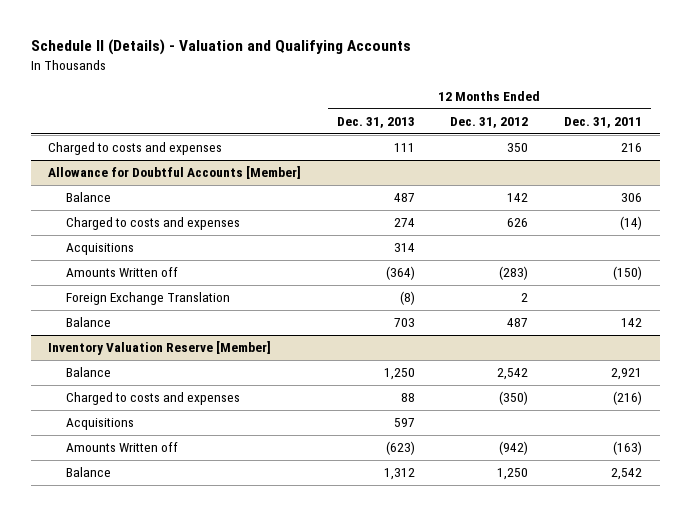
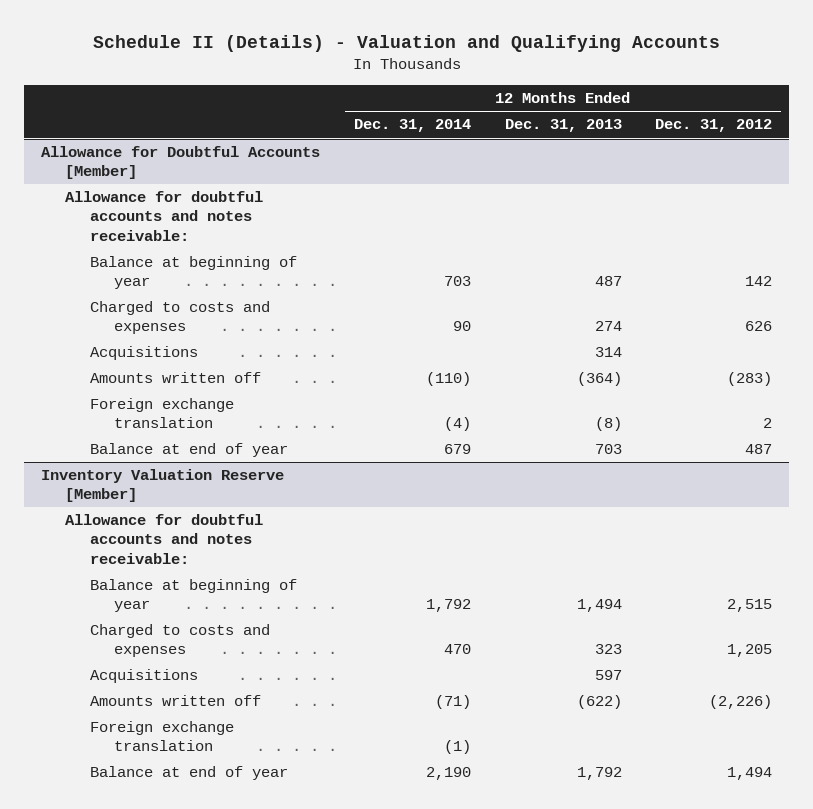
[563,116,642,128] Dec. 31, 2011 -> none
none -> [353,119,471,133] Dec. 31, 2014
[48,142,223,156] Charged to costs and expenses -> none
none -> [65,191,264,241] Allowance for doubtful accounts and notes receivable:
[65,192,111,203] Balance -> [89,256,297,290] Balance at beginning of year
[65,267,178,278] Amounts Written off -> [89,372,261,384] Amounts written off
[65,292,230,306] Foreign Exchange Translation -> [89,398,234,429] Foreign exchange translation
[65,317,111,328] Balance -> [89,443,288,458] Balance at end of year
none -> [65,514,264,564] Allowance for doubtful accounts and notes receivable:
[65,367,111,378] Balance -> [89,579,297,613] Balance at beginning of year
[383,368,415,381] 1,250 -> [576,599,622,613] 1,494
[497,368,529,381] 2,542 -> [727,599,773,613] 2,515
[400,393,415,403] 88 -> [594,644,622,655] 323
[499,391,529,406] (350) -> [727,644,773,658] 1,205
[65,442,178,453] Amounts Written off -> [89,695,261,707] Amounts written off
[385,441,415,456] (623) -> [576,695,622,710] (622)
[499,441,529,456] (942) -> [709,695,773,710] (2,226)
none -> [89,721,234,752] Foreign exchange translation
[65,467,111,478] Balance -> [89,766,288,781] Balance at end of year
[383,468,415,481] 1,312 -> [576,767,622,781] 1,792
[497,468,529,481] 1,250 -> [727,767,773,781] 1,494

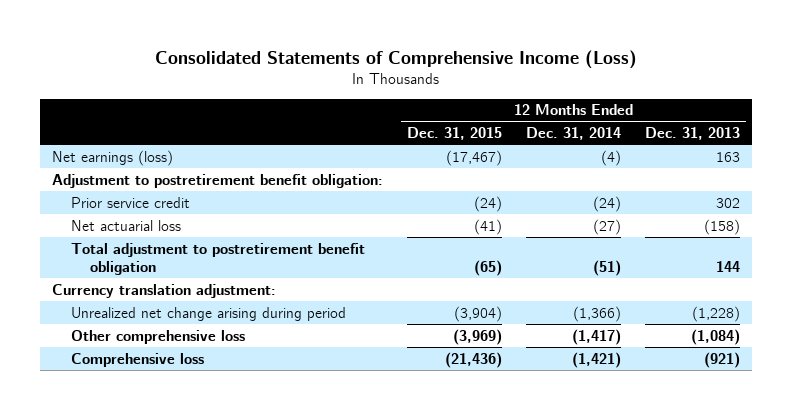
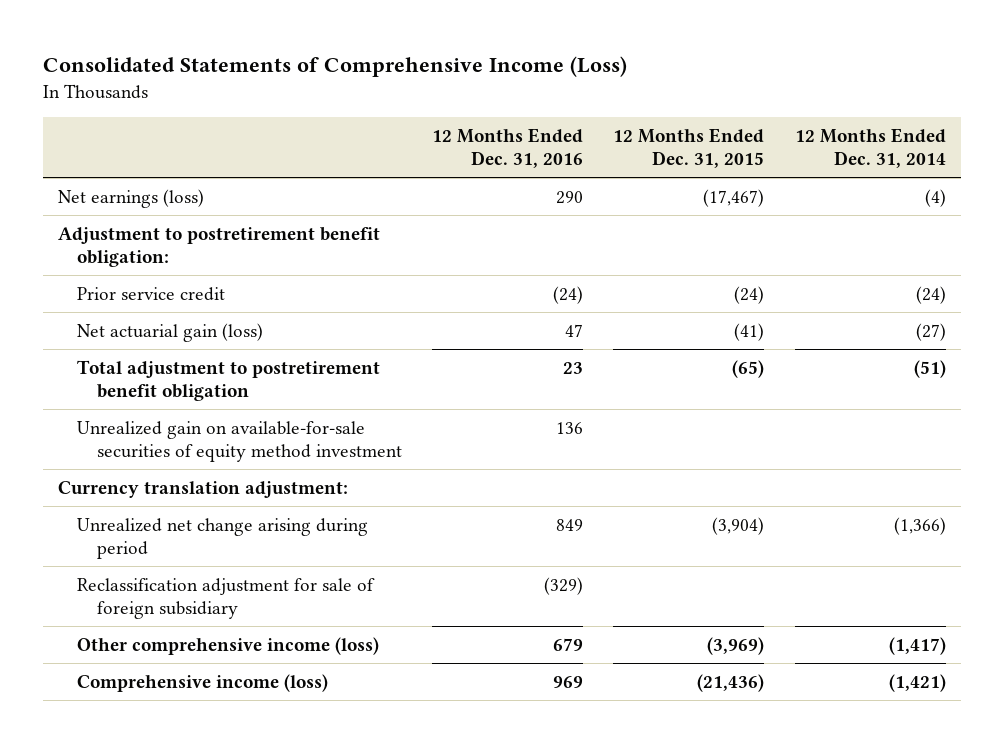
[644,127,740,141] Dec. 31, 2013 -> none
none -> [431,127,583,169] 12 Months Ended Dec. 31, 2016
[71,219,182,231] Net actuarial loss -> [77,322,264,342] Net actuarial gain (loss)
none -> [77,420,402,463] Unrealized gain on available-for-sale securities of equity method investment
none -> [77,577,376,620] Reclassification adjustment for sale of foreign subsidiary
[71,329,246,344] Other comprehensive loss -> [77,636,380,655] Other comprehensive income (loss)
[71,352,205,367] Comprehensive loss -> [77,673,329,692] Comprehensive income (loss)

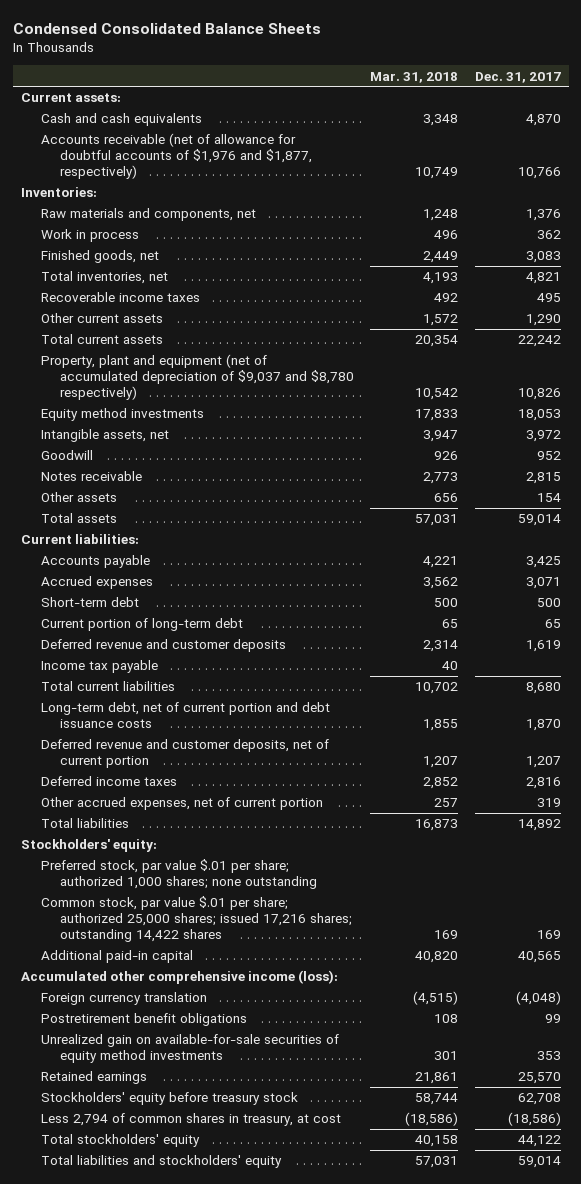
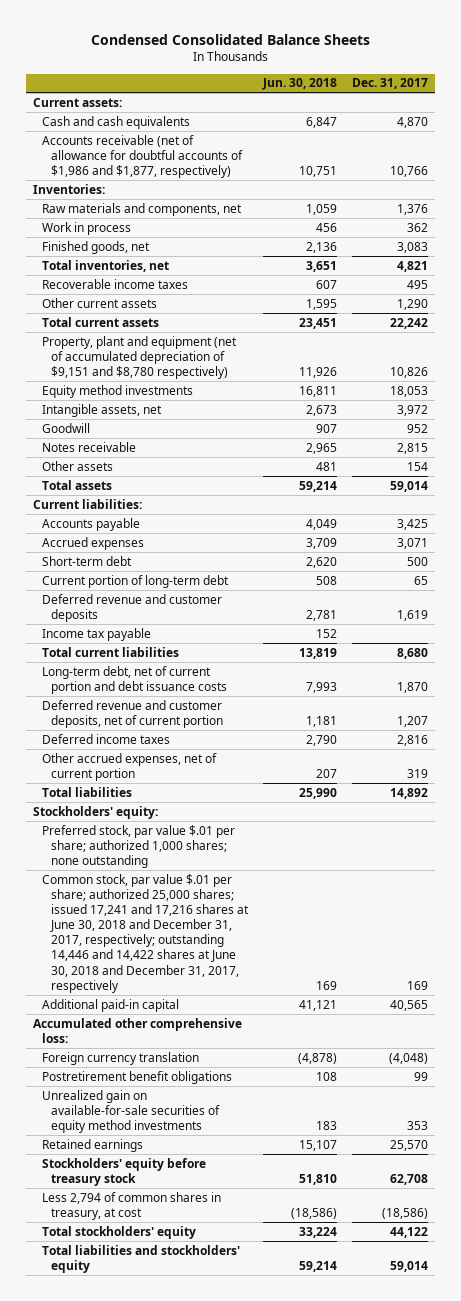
[370,71,459,83] Mar. 31, 2018 -> none
none -> [262,78,338,91] Jun. 30, 2018
[40,133,313,179] Accounts receivable (net of allowance for doubtful accounts of $1,976 and $1,877, respectively) -> [42,134,244,178] Accounts receivable (net of allowance for doubtful accounts of $1,986 and $1,877, respectively)
[40,354,355,400] Property, plant and equipment (net of accumulated depreciation of $9,037 and $8,780 respectively) -> [42,335,238,379] Property, plant and equipment (net of accumulated depreciation of $9,151 and $8,780 respectively)
[40,896,353,942] Common stock, par value $.01 per share; authorized 25,000 shares; issued 17,216 shares; outstanding 14,422 shares -> [42,873,250,993] Common stock, par value $.01 per share; authorized 25,000 shares; issued 17,241 and 17,216 shares at June 30, 2018 and December 31, 2017, respectively; outstanding 14,446 and 14,422 shares at June 30, 2018 and December 31, 2017, respectively
[20,970,338,985] Accumulated other comprehensive income (loss): -> [33,1017,243,1043] Accumulated other comprehensive loss:

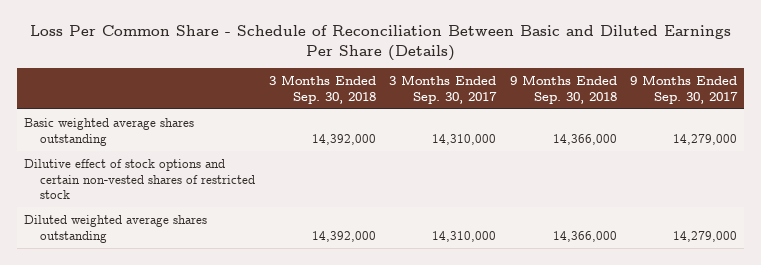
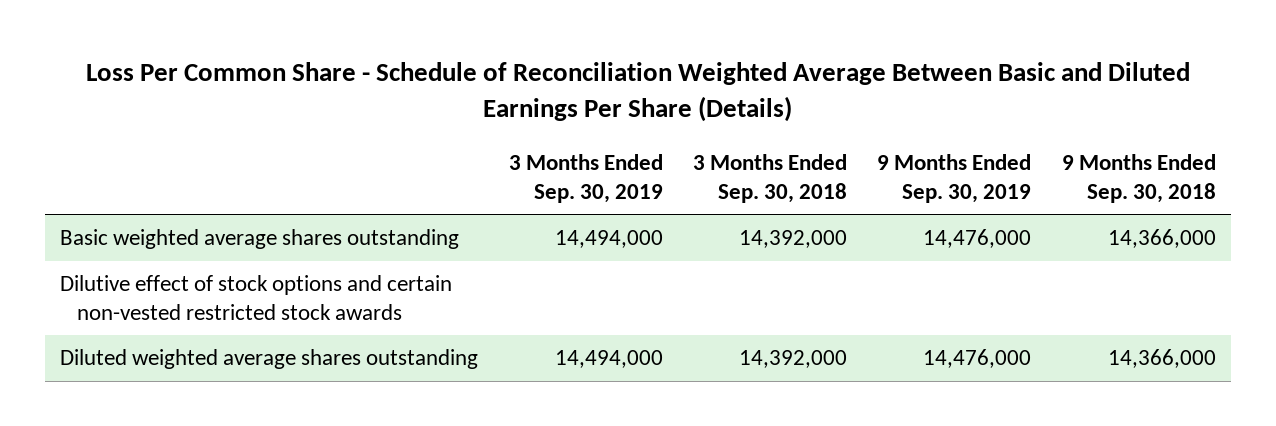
[29,25,731,61] Loss Per Common Share - Schedule of Reconciliation Between Basic and Diluted Earnings Per Share (Details) -> [85,61,1190,122] Loss Per Common Share - Schedule of Reconciliation Weighted Average Between Basic and Diluted Earnings Per Share (Details)
[389,74,498,104] 3 Months Ended Sep. 30, 2017 -> none
[630,74,739,104] 9 Months Ended Sep. 30, 2017 -> none
none -> [508,154,663,203] 3 Months Ended Sep. 30, 2019
none -> [877,154,1032,203] 9 Months Ended Sep. 30, 2019
[23,158,256,200] Dilutive effect of stock options and certain non-vested shares of restricted stock -> [60,275,453,320] Dilutive effect of stock options and certain non-vested restricted stock awards

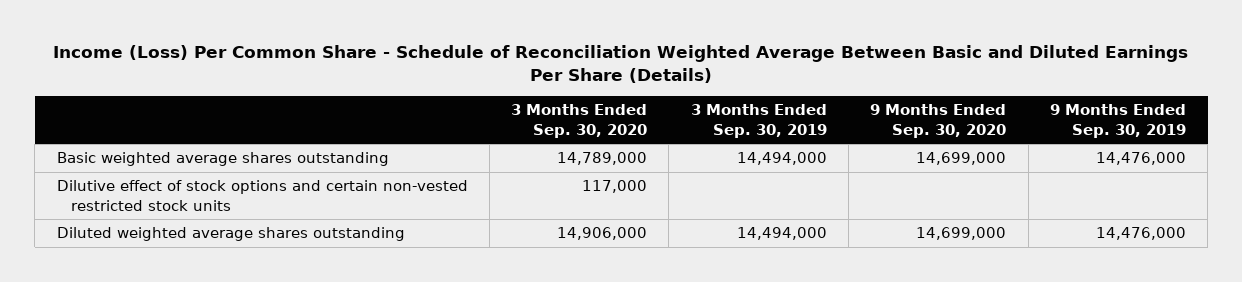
[85,61,1190,122] Loss Per Common Share - Schedule of Reconciliation Weighted Average Between Basic and Diluted Earnings Per Share (Details) -> [53,44,1189,84] Income (Loss) Per Common Share - Schedule of Reconciliation Weighted Average Between Basic and Diluted Earnings Per Share (Details)
[692,154,847,203] 3 Months Ended Sep. 30, 2018 -> none
[1061,154,1216,203] 9 Months Ended Sep. 30, 2018 -> none
none -> [511,104,648,138] 3 Months Ended Sep. 30, 2020
none -> [870,104,1007,138] 9 Months Ended Sep. 30, 2020
[60,275,453,320] Dilutive effect of stock options and certain non-vested restricted stock awards -> [56,180,468,211] Dilutive effect of stock options and certain non-vested restricted stock units

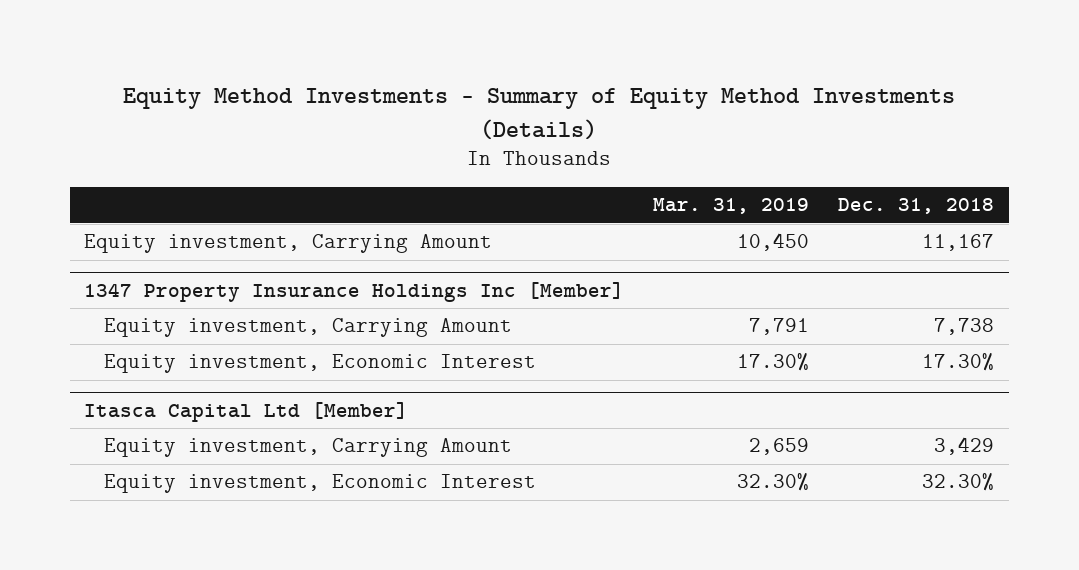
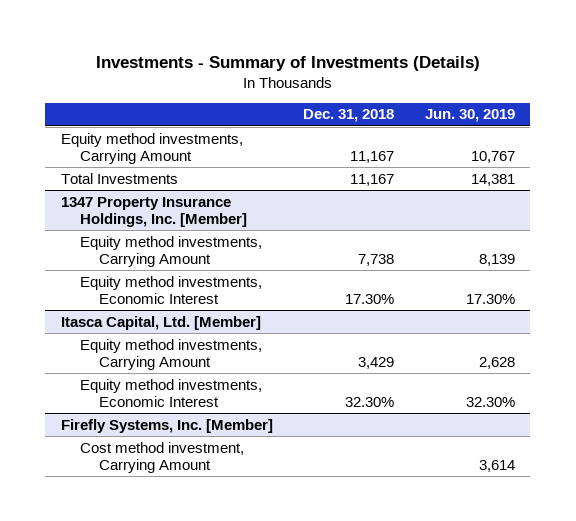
[123,88,956,140] Equity Method Investments - Summary of Equity Method Investments (Details) -> [95,56,480,72] Investments - Summary of Investments (Details)
[653,198,810,215] Mar. 31, 2019 -> none
none -> [425,109,516,123] Jun. 30, 2019
[84,234,493,254] Equity investment, Carrying Amount -> [60,132,243,164] Equity method investments, Carrying Amount
none -> [60,172,178,184] Total Investments
[84,282,625,303] 1347 Property Insurance Holdings Inc [Member] -> [60,196,247,227] 1347 Property Insurance Holdings, Inc. [Member]
[104,318,513,338] Equity investment, Carrying Amount -> [79,235,262,267] Equity method investments, Carrying Amount
[104,354,537,374] Equity investment, Economic Interest -> [79,275,262,304] Equity method investments, Economic Interest
[84,402,409,423] Itasca Capital Ltd [Member] -> [60,315,261,330] Itasca Capital, Ltd. [Member]
[104,438,513,458] Equity investment, Carrying Amount -> [79,338,262,370] Equity method investments, Carrying Amount
[104,474,537,494] Equity investment, Economic Interest -> [79,378,262,407] Equity method investments, Economic Interest
none -> [60,418,273,433] Firefly Systems, Inc. [Member]
none -> [79,441,244,473] Cost method investment, Carrying Amount

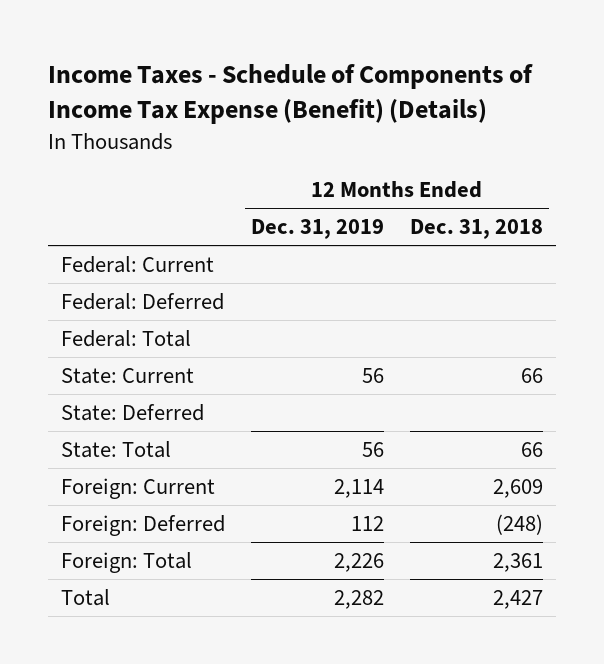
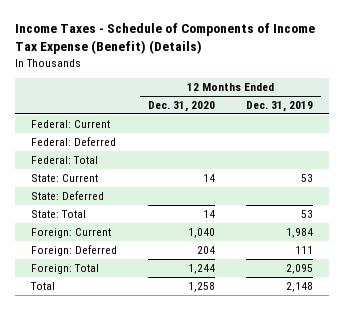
[410,219,544,240] Dec. 31, 2018 -> none
none -> [148,101,216,113] Dec. 31, 2020
[362,367,385,383] 56 -> [301,174,314,183] 53
[362,441,385,457] 56 -> [301,210,314,219] 53
[334,478,385,498] 2,114 -> [286,228,314,239] 1,984
[351,515,385,531] 112 -> [295,246,314,255] 111
[334,552,385,572] 2,226 -> [286,264,314,275] 2,095
[334,589,385,609] 2,282 -> [286,282,314,293] 2,148

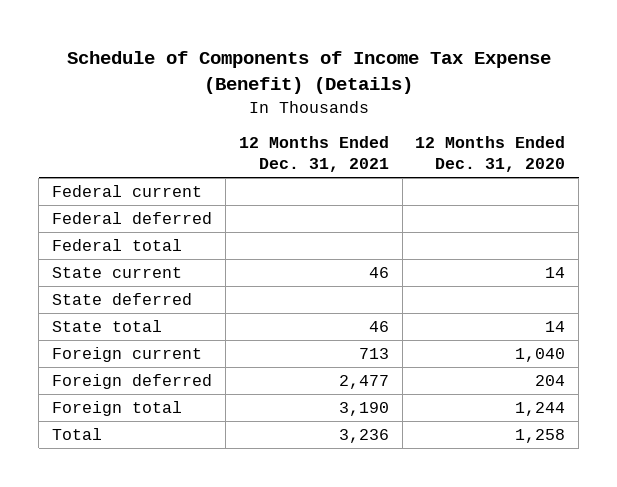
[15,23,316,55] Income Taxes - Schedule of Components of Income Tax Expense (Benefit) (Details) -> [66,51,551,95] Schedule of Components of Income Tax Expense (Benefit) (Details)
[246,101,314,113] Dec. 31, 2019 -> none
none -> [238,136,389,173] 12 Months Ended Dec. 31, 2021
[30,120,110,129] Federal: Current -> [51,184,202,197] Federal current
[30,137,116,147] Federal: Deferred -> [51,211,212,224] Federal deferred
[30,156,98,165] Federal: Total -> [51,238,182,251] Federal total
[30,174,98,183] State: Current -> [51,266,182,278] State current
[30,191,104,201] State: Deferred -> [51,292,192,305] State deferred
[30,210,86,219] State: Total -> [51,319,162,332] State total
[30,228,111,239] Foreign: Current -> [51,346,202,362] Foreign current
[30,245,117,257] Foreign: Deferred -> [51,373,212,389] Foreign deferred
[30,264,99,275] Foreign: Total -> [51,400,182,416] Foreign total

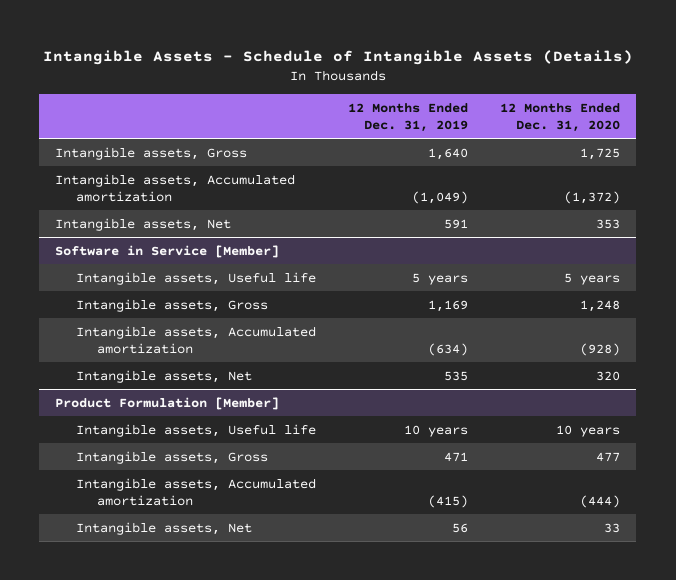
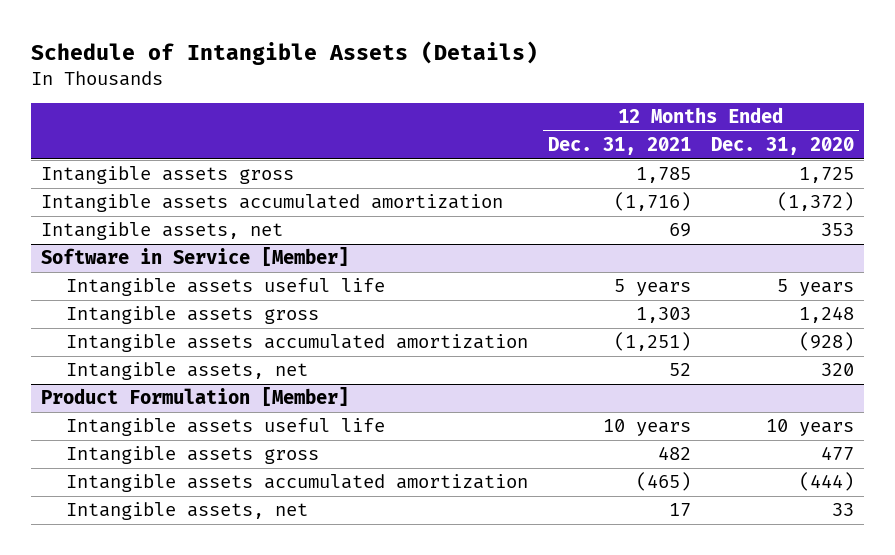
[42,50,633,66] Intangible Assets - Schedule of Intangible Assets (Details) -> [31,40,539,65] Schedule of Intangible Assets (Details)
[348,102,469,132] 12 Months Ended Dec. 31, 2019 -> none
none -> [548,137,692,156] Dec. 31, 2021
[55,146,248,160] Intangible assets, Gross -> [41,166,295,185] Intangible assets gross
[55,173,296,202] Intangible assets, Accumulated amortization -> [41,194,504,213] Intangible assets accumulated amortization
[55,217,232,231] Intangible assets, Net -> [41,222,284,241] Intangible assets, net
[76,271,317,285] Intangible assets, Useful life -> [66,278,386,297] Intangible assets useful life
[76,298,269,312] Intangible assets, Gross -> [66,306,320,325] Intangible assets gross
[76,325,317,354] Intangible assets, Accumulated amortization -> [66,334,529,353] Intangible assets accumulated amortization
[76,369,253,383] Intangible assets, Net -> [66,362,309,381] Intangible assets, net
[76,423,317,437] Intangible assets, Useful life -> [66,418,386,437] Intangible assets useful life
[76,450,269,464] Intangible assets, Gross -> [66,446,320,465] Intangible assets gross
[76,477,317,506] Intangible assets, Accumulated amortization -> [66,474,529,493] Intangible assets accumulated amortization
[76,521,253,535] Intangible assets, Net -> [66,502,309,521] Intangible assets, net

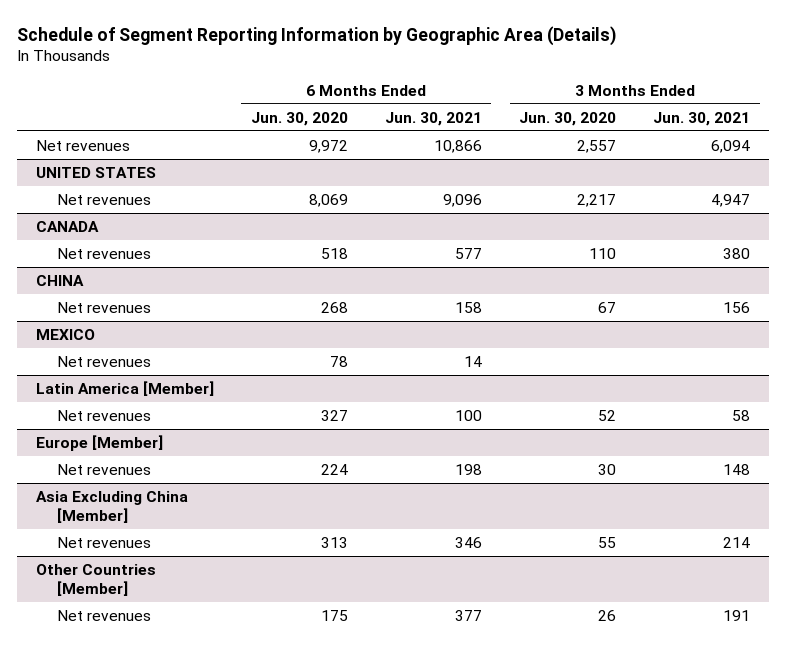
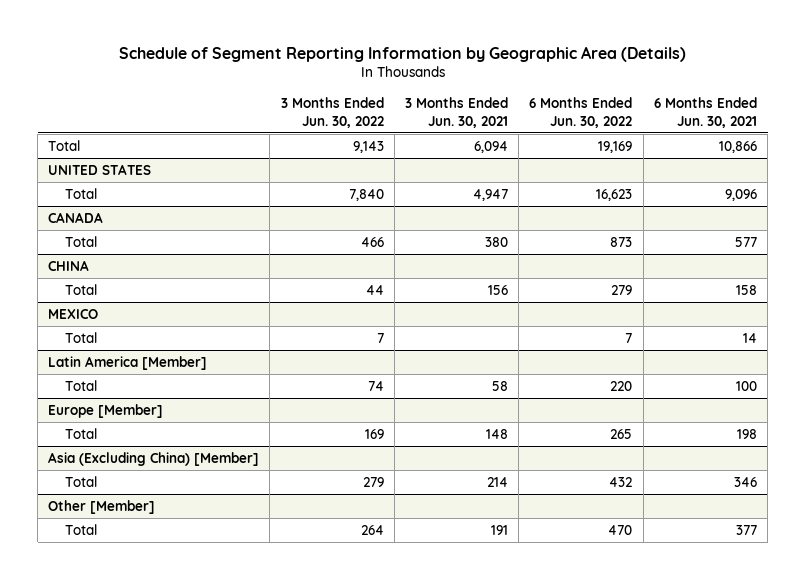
[250,111,348,126] Jun. 30, 2020 -> none
[519,111,617,126] Jun. 30, 2020 -> none
none -> [280,96,384,128] 3 Months Ended Jun. 30, 2022
none -> [529,96,633,128] 6 Months Ended Jun. 30, 2022
[35,139,130,151] Net revenues -> [48,139,81,151] Total
[56,193,151,205] Net revenues -> [64,187,97,199] Total
[56,247,151,259] Net revenues -> [64,235,97,247] Total
[56,301,151,313] Net revenues -> [64,283,97,295] Total
[56,355,151,367] Net revenues -> [64,331,97,343] Total
[56,409,151,421] Net revenues -> [64,379,97,391] Total
[56,463,151,475] Net revenues -> [64,427,97,439] Total
[35,490,188,524] Asia Excluding China [Member] -> [48,451,260,466] Asia (Excluding China) [Member]
[56,536,151,548] Net revenues -> [64,475,97,487] Total
[35,563,156,597] Other Countries [Member] -> [48,499,156,514] Other [Member]
[56,609,151,621] Net revenues -> [64,523,97,535] Total

